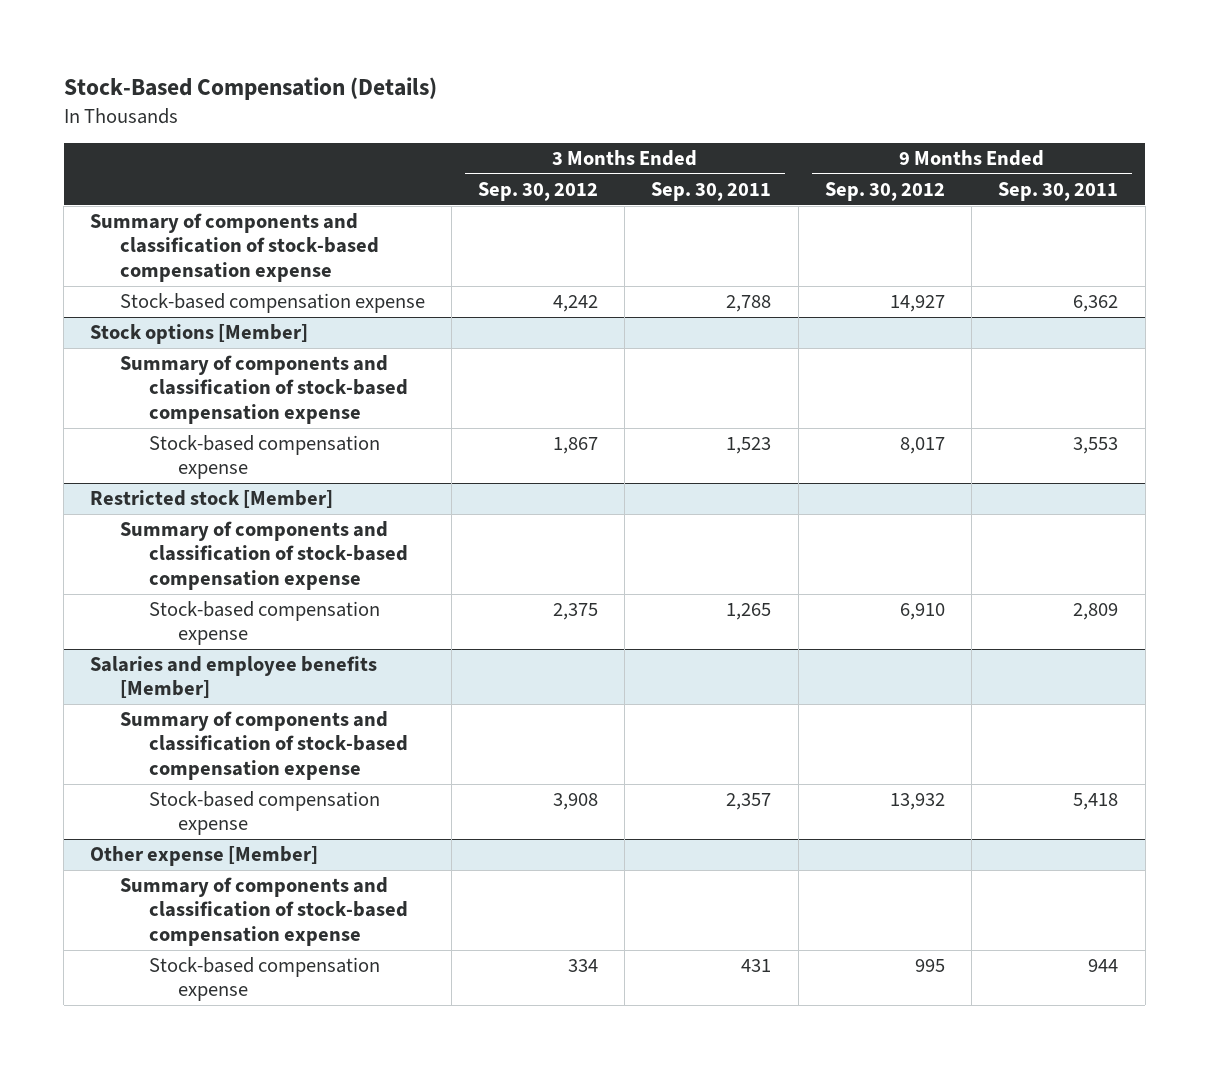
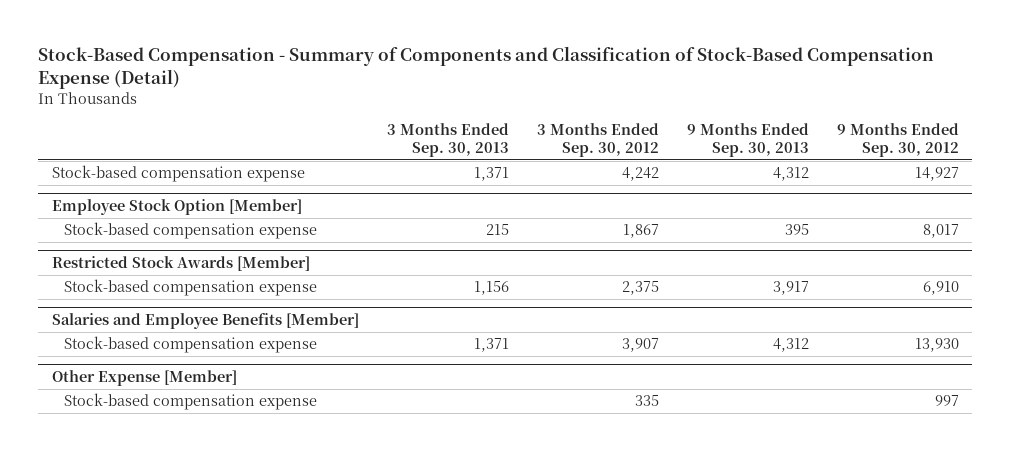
[63,77,437,101] Stock-Based Compensation (Details) -> [38,46,935,89] Stock-Based Compensation - Summary of Components and Classification of Stock-Based Compensation Expense (Detail)
[651,181,772,201] Sep. 30, 2011 -> none
[998,181,1119,201] Sep. 30, 2011 -> none
none -> [387,123,510,157] 3 Months Ended Sep. 30, 2013
none -> [686,123,809,157] 9 Months Ended Sep. 30, 2013
[90,213,379,282] Summary of components and classification of stock-based compensation expense -> none
[119,355,408,424] Summary of components and classification of stock-based compensation expense -> none
[90,324,309,345] Stock options [Member] -> [52,199,303,216] Employee Stock Option [Member]
[119,521,408,590] Summary of components and classification of stock-based compensation expense -> none
[90,490,334,509] Restricted stock [Member] -> [52,256,311,272] Restricted Stock Awards [Member]
[119,711,408,780] Summary of components and classification of stock-based compensation expense -> none
[119,877,408,946] Summary of components and classification of stock-based compensation expense -> none
[90,656,378,699] Salaries and employee benefits [Member] -> [52,313,360,330] Salaries and Employee Benefits [Member]
[553,793,599,811] 3,908 -> [621,338,659,353] 3,907
[889,793,945,811] 13,932 -> [914,338,959,353] 13,930
[90,846,319,867] Other expense [Member] -> [52,370,238,387] Other Expense [Member]
[568,959,599,973] 334 -> [634,395,659,407] 335
[914,959,945,973] 995 -> [934,395,959,407] 997

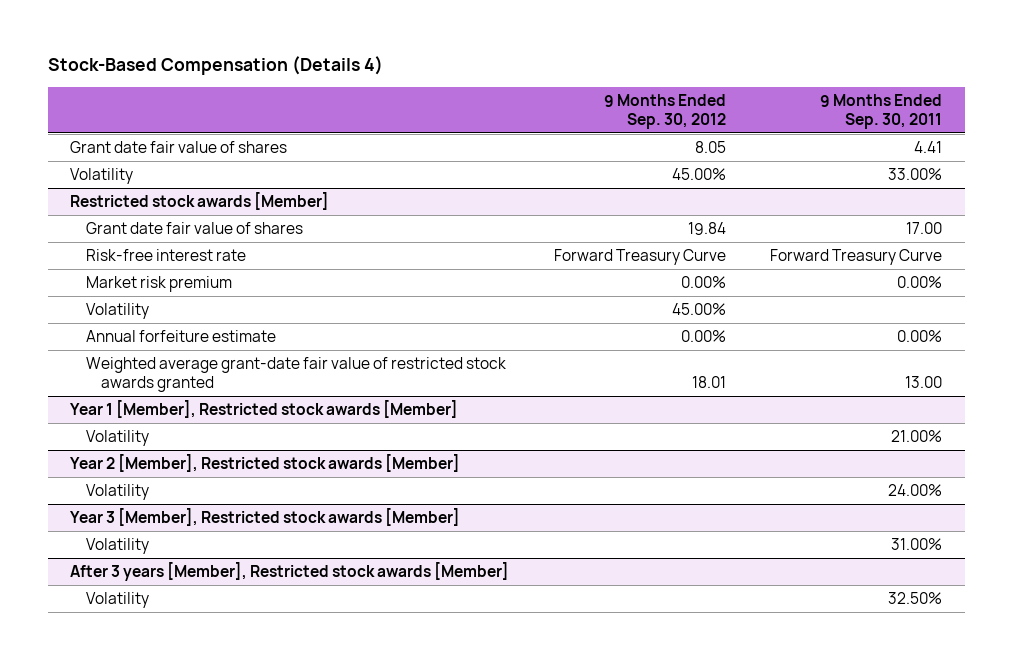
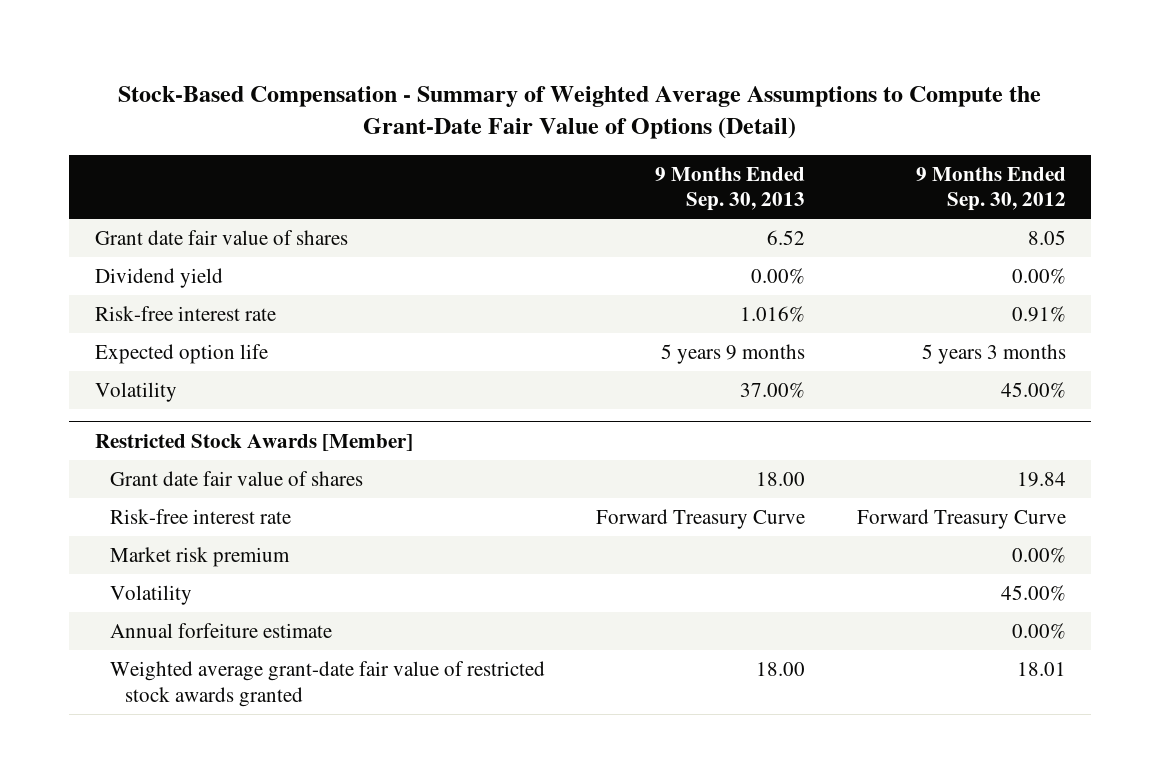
[47,56,383,76] Stock-Based Compensation (Details 4) -> [118,85,1042,140] Stock-Based Compensation - Summary of Weighted Average Assumptions to Compute the Grant-Date Fair Value of Options (Detail)
[820,93,943,130] 9 Months Ended Sep. 30, 2011 -> none
none -> [655,166,806,212] 9 Months Ended Sep. 30, 2013
none -> [95,267,224,288] Dividend yield
none -> [95,305,277,321] Risk-free interest rate
none -> [95,343,269,364] Expected option life
[69,191,329,210] Restricted stock awards [Member] -> [95,433,414,451] Restricted Stock Awards [Member]
[69,399,458,418] Year 1 [Member], Restricted stock awards [Member] -> none
[85,429,149,446] Volatility -> none
[69,453,460,472] Year 2 [Member], Restricted stock awards [Member] -> none
[85,483,149,500] Volatility -> none
[69,507,460,526] Year 3 [Member], Restricted stock awards [Member] -> none
[85,537,149,554] Volatility -> none
[69,561,509,581] After 3 years [Member], Restricted stock awards [Member] -> none
[85,591,149,608] Volatility -> none

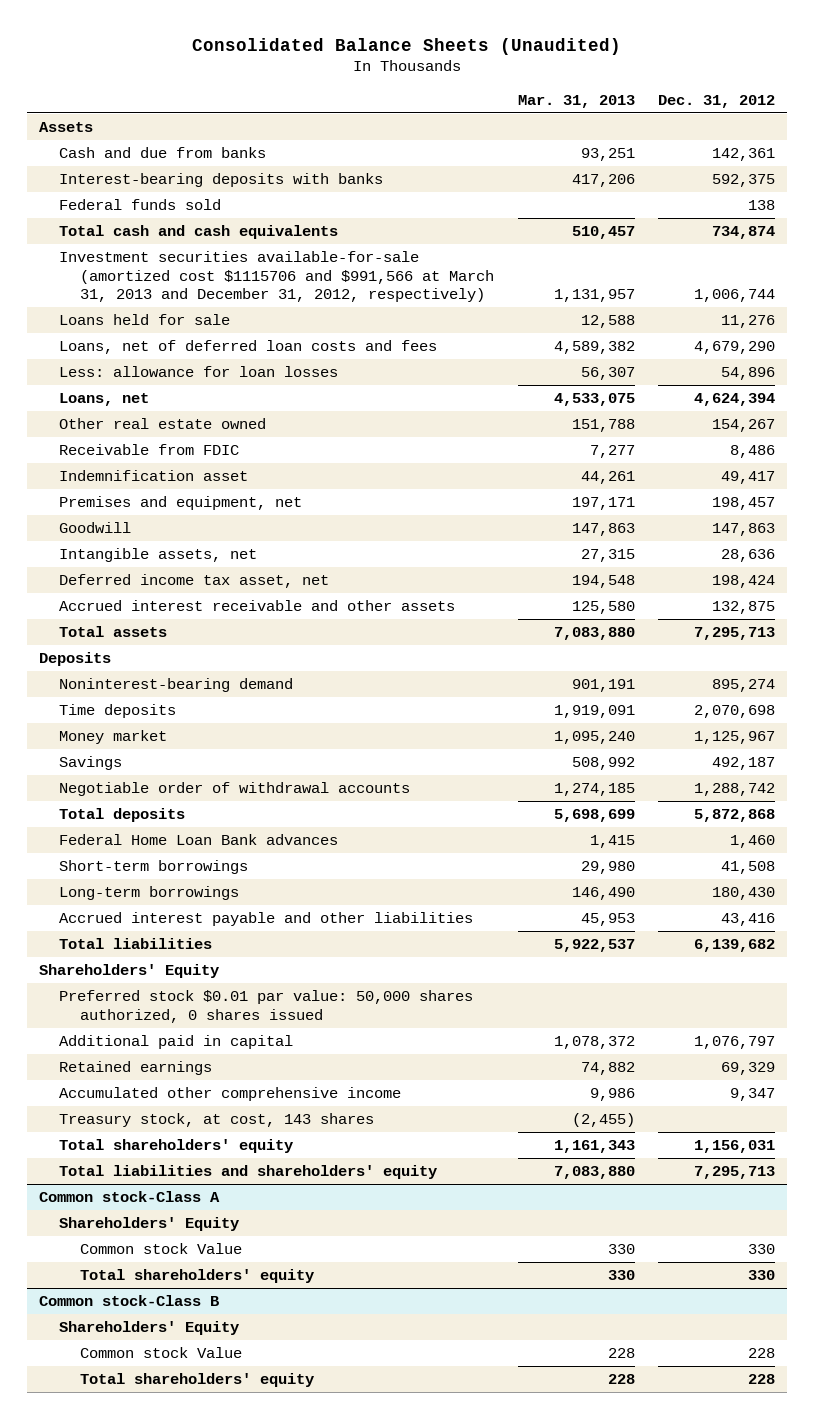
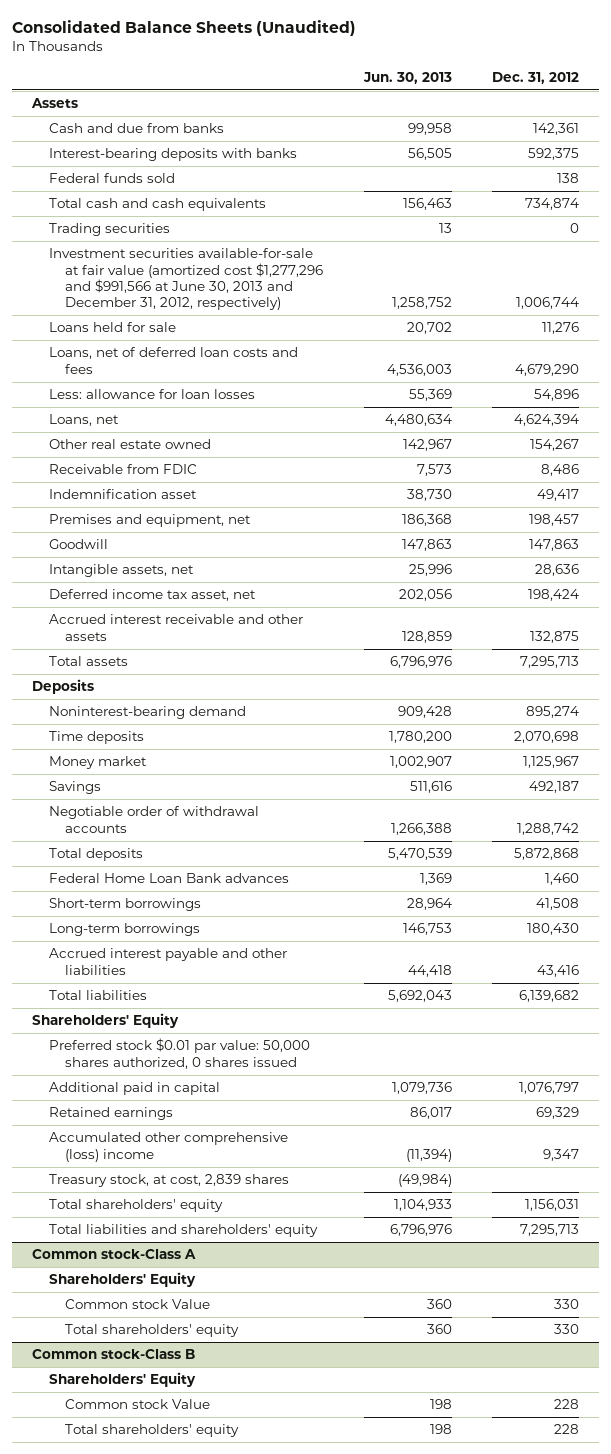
[517,94,635,108] Mar. 31, 2013 -> none
none -> [362,71,452,84] Jun. 30, 2013
none -> [48,223,170,237] Trading securities
[59,251,495,303] Investment securities available-for-sale (amortized cost $1115706 and $991,566 at March 31, 2013 and December 31, 2012, respectively) -> [48,248,324,311] Investment securities available-for-sale at fair value (amortized cost $1,277,296 and $991,566 at June 30, 2013 and December 31, 2012, respectively)
[59,1087,402,1102] Accumulated other comprehensive income -> [48,1132,288,1162] Accumulated other comprehensive (loss) income
[59,1113,375,1128] Treasury stock, at cost, 143 shares -> [48,1174,289,1188] Treasury stock, at cost, 2,839 shares

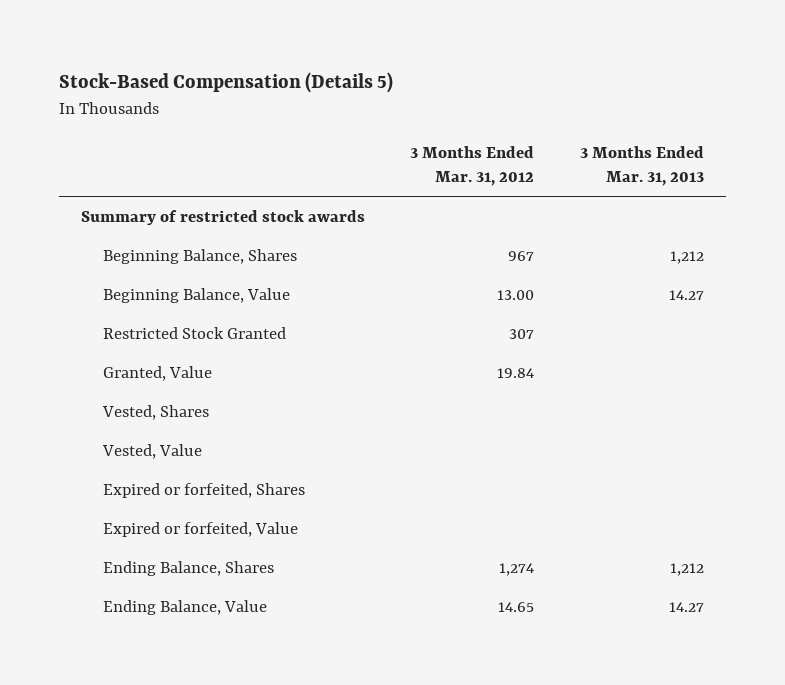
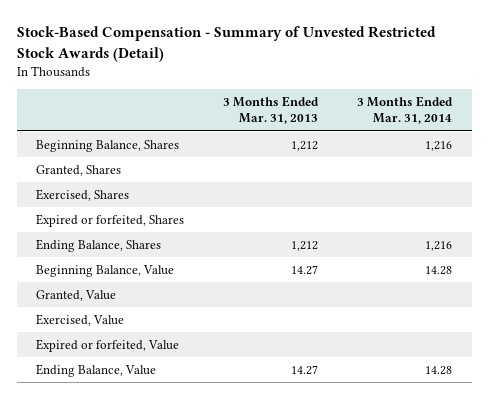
[58,72,393,94] Stock-Based Compensation (Details 5) -> [16,26,436,62] Stock-Based Compensation - Summary of Unvested Restricted Stock Awards (Detail)
[410,145,535,187] 3 Months Ended Mar. 31, 2012 -> none
none -> [357,95,454,125] 3 Months Ended Mar. 31, 2014
[81,209,366,225] Summary of restricted stock awards -> none
none -> [36,165,122,177] Granted, Shares
none -> [36,189,130,202] Exercised, Shares
[103,482,306,498] Expired or forfeited, Shares -> [36,214,185,228] Expired or forfeited, Shares
[103,560,275,576] Ending Balance, Shares -> [36,239,162,253] Ending Balance, Shares
[103,326,287,339] Restricted Stock Granted -> none
[102,404,210,420] Vested, Shares -> none
[102,443,203,459] Vested, Value -> none
none -> [36,314,125,327] Exercised, Value

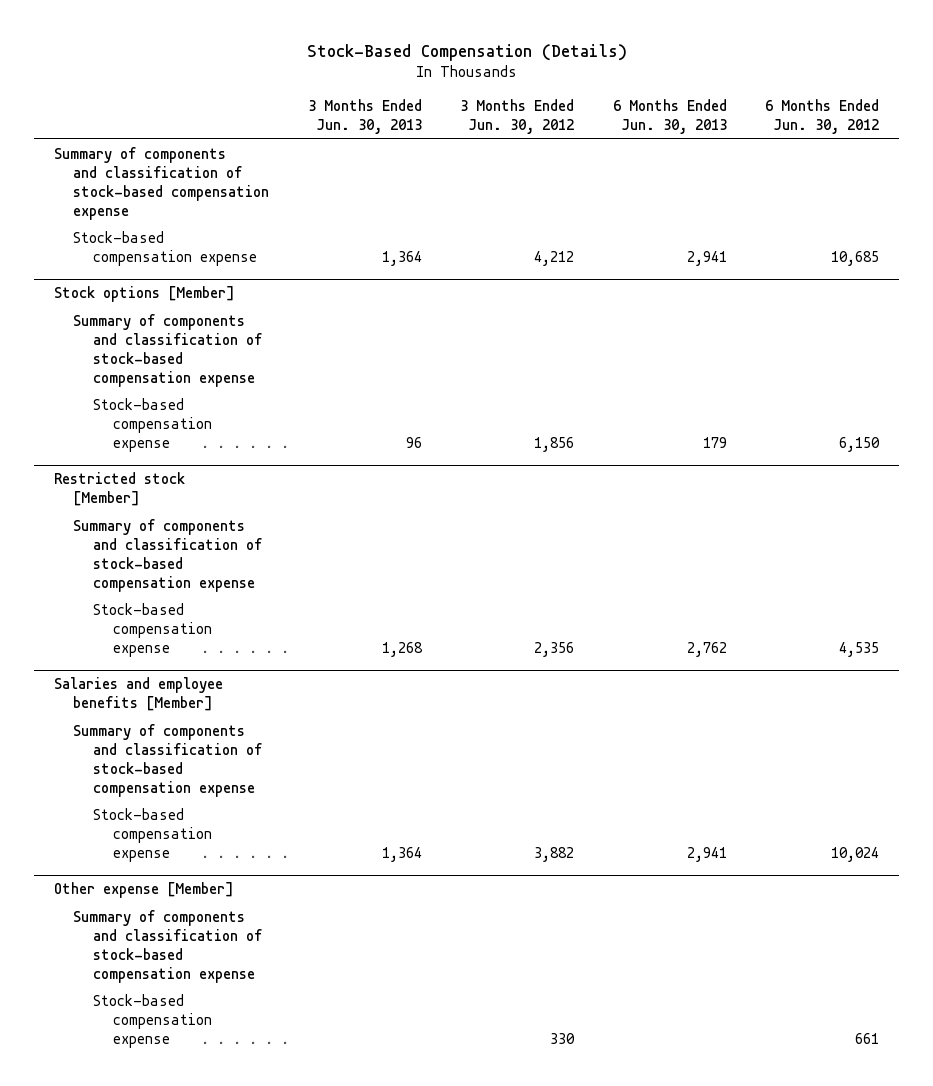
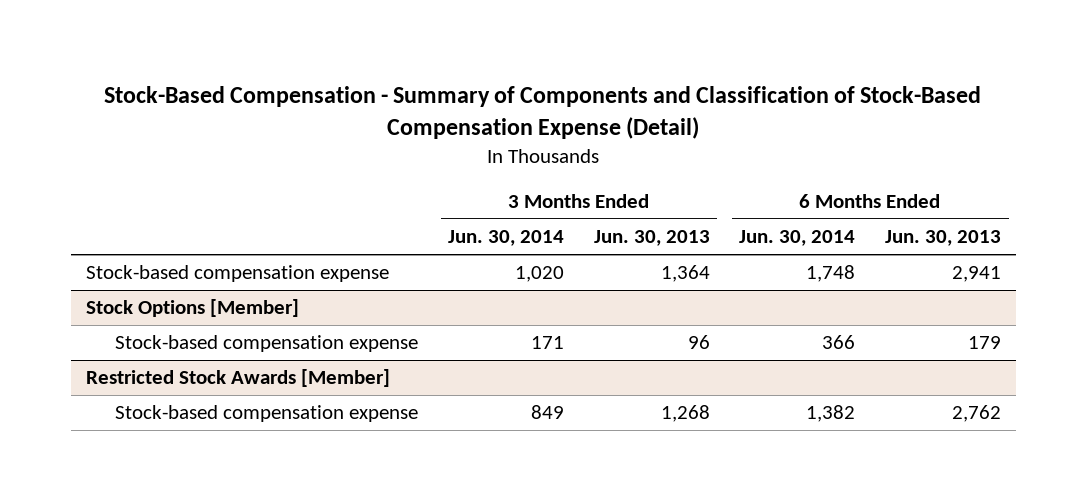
[306,44,627,62] Stock-Based Compensation (Details) -> [104,85,982,139] Stock-Based Compensation - Summary of Components and Classification of Stock-Based Compensation Expense (Detail)
[460,98,575,134] 3 Months Ended Jun. 30, 2012 -> none
[765,98,880,134] 6 Months Ended Jun. 30, 2012 -> none
none -> [448,230,565,247] Jun. 30, 2014
none -> [739,230,856,247] Jun. 30, 2014
[53,146,270,220] Summary of components and classification of stock-based compensation expense -> none
[73,313,263,387] Summary of components and classification of stock-based compensation expense -> none
[53,286,235,303] Stock options [Member] -> [85,299,299,318] Stock Options [Member]
[73,518,263,592] Summary of components and classification of stock-based compensation expense -> none
[53,472,185,507] Restricted stock [Member] -> [85,369,390,388] Restricted Stock Awards [Member]
[53,677,223,712] Salaries and employee benefits [Member] -> none
[73,723,263,797] Summary of components and classification of stock-based compensation expense -> none
[93,807,212,862] Stock-based compensation expense -> none
[53,882,234,899] Other expense [Member] -> none
[73,909,263,983] Summary of components and classification of stock-based compensation expense -> none
[93,993,212,1048] Stock-based compensation expense -> none

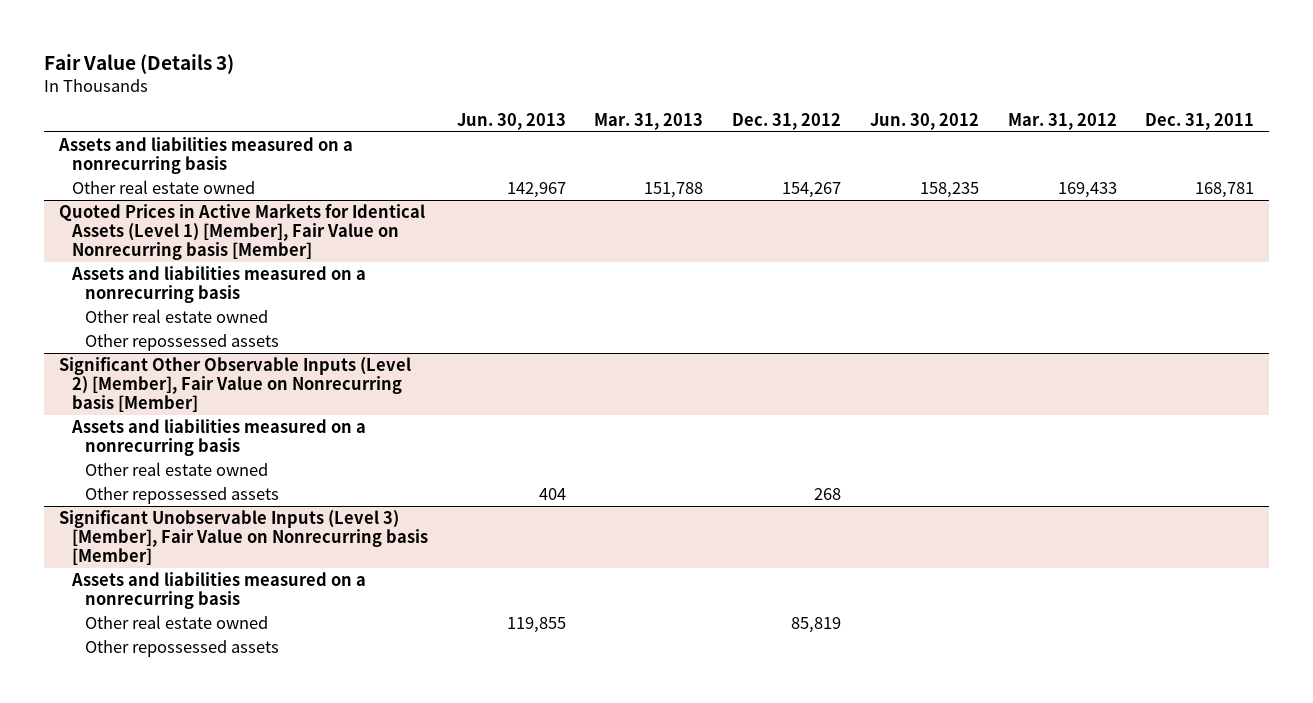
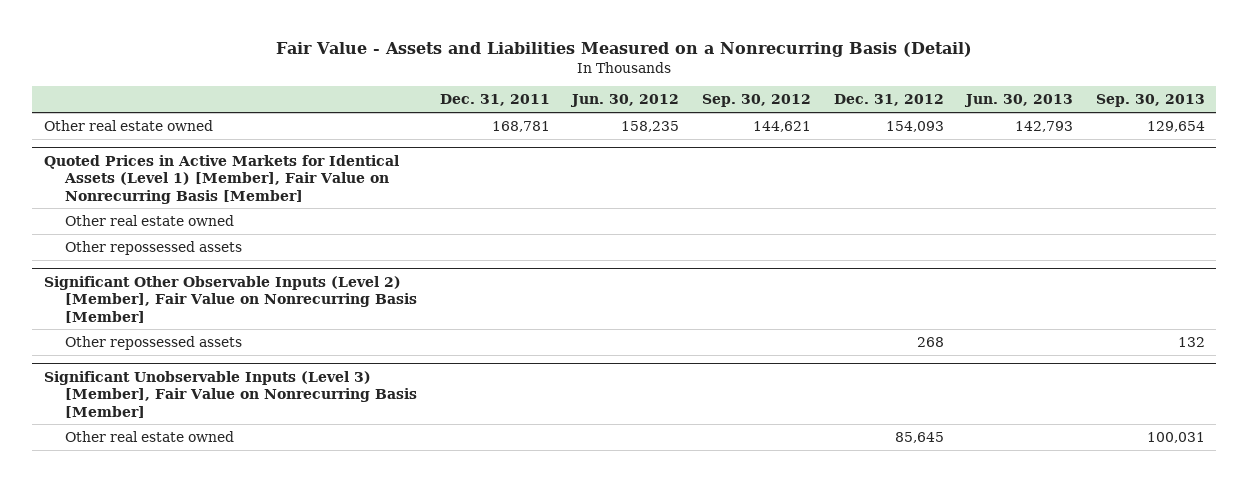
[44,53,235,74] Fair Value (Details 3) -> [276,41,973,57] Fair Value - Assets and Liabilities Measured on a Nonrecurring Basis (Detail)
[594,112,704,130] Mar. 31, 2013 -> none
[1007,112,1117,130] Mar. 31, 2012 -> none
none -> [702,94,812,108] Sep. 30, 2012
none -> [1095,94,1205,108] Sep. 30, 2013
[57,136,353,174] Assets and liabilities measured on a nonrecurring basis -> none
[70,265,366,303] Assets and liabilities measured on a nonrecurring basis -> none
[85,308,269,323] Other real estate owned -> none
[85,333,280,351] Other repossessed assets -> none
[58,356,411,412] Significant Other Observable Inputs (Level 2) [Member], Fair Value on Nonrecurring basis [Member] -> none
[70,418,366,456] Assets and liabilities measured on a nonrecurring basis -> none
[506,181,566,198] 142,967 -> [1015,120,1074,132] 142,793
[782,181,842,198] 154,267 -> [885,120,944,132] 154,093
[58,203,425,260] Quoted Prices in Active Markets for Identical Assets (Level 1) [Member], Fair Value on Nonrecurring basis [Member] -> [43,154,399,204] Quoted Prices in Active Markets for Identical Assets (Level 1) [Member], Fair Value on Nonrecurring Basis [Member]
[85,486,280,504] Other repossessed assets -> none
[58,509,428,565] Significant Unobservable Inputs (Level 3) [Member], Fair Value on Nonrecurring basis [Member] -> none
[70,571,366,609] Assets and liabilities measured on a nonrecurring basis -> none
[85,614,269,629] Other real estate owned -> none
none -> [43,275,418,323] Significant Other Observable Inputs (Level 2) [Member], Fair Value on Nonrecurring Basis [Member]
none -> [65,335,243,350] Other repossessed assets
none -> [43,370,418,418] Significant Unobservable Inputs (Level 3) [Member], Fair Value on Nonrecurring Basis [Member]
none -> [65,430,235,442] Other real estate owned

